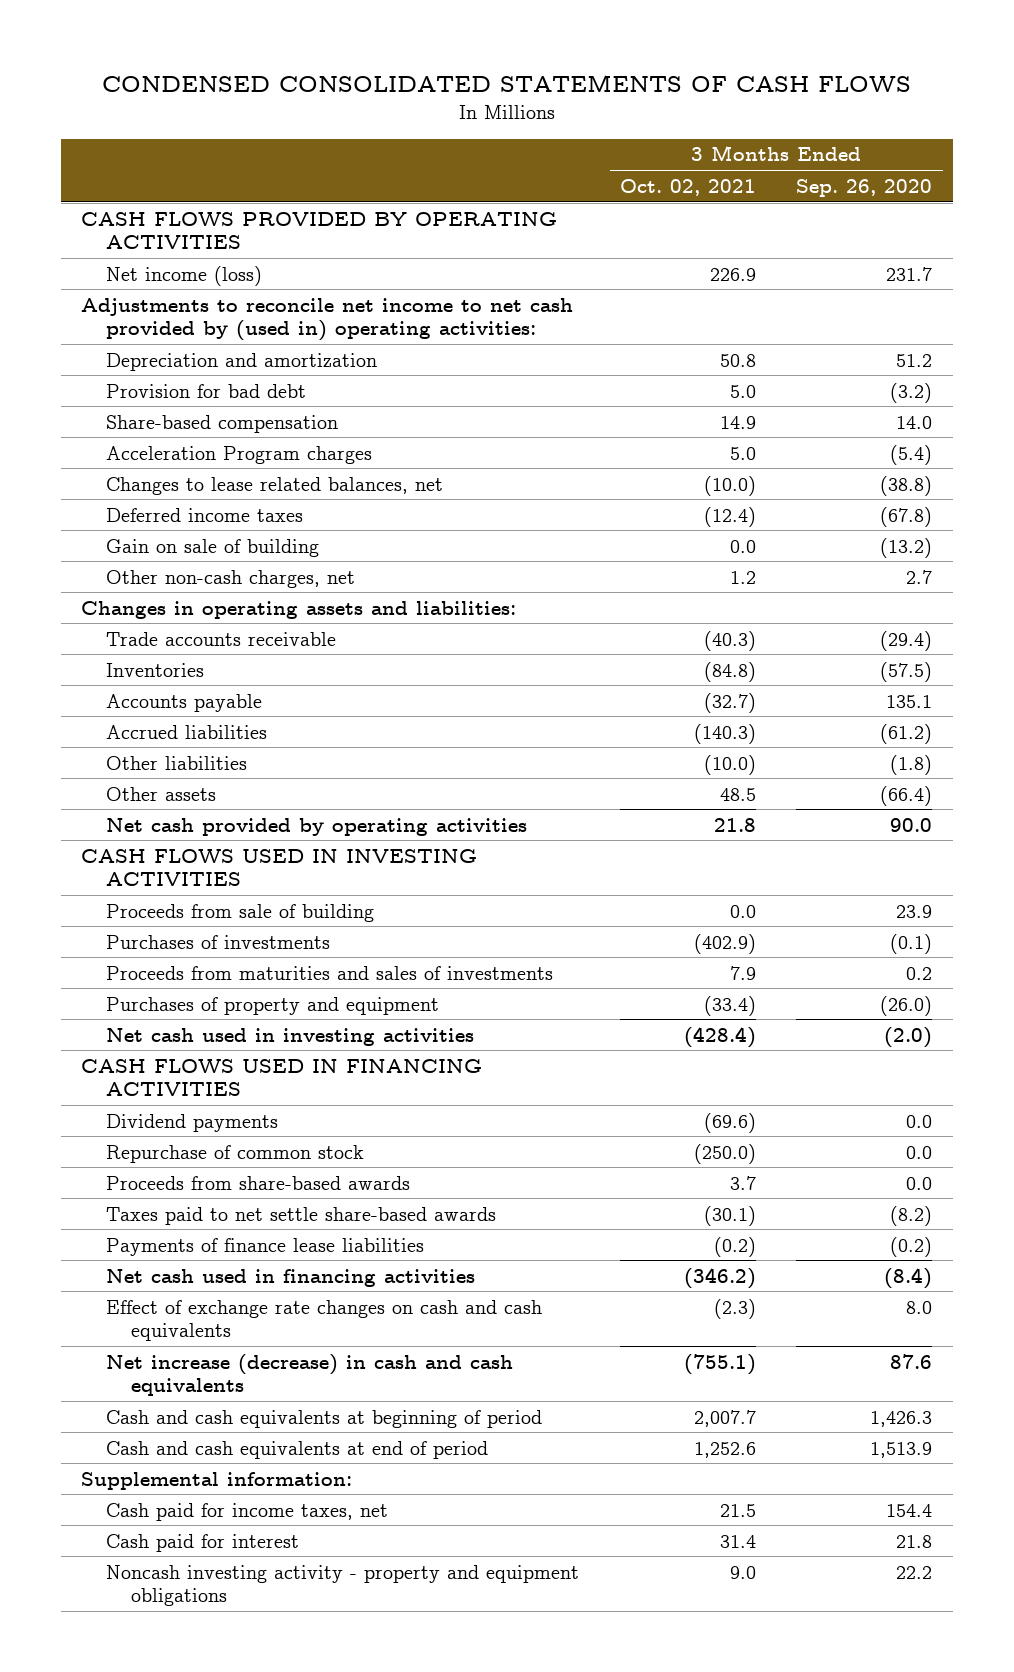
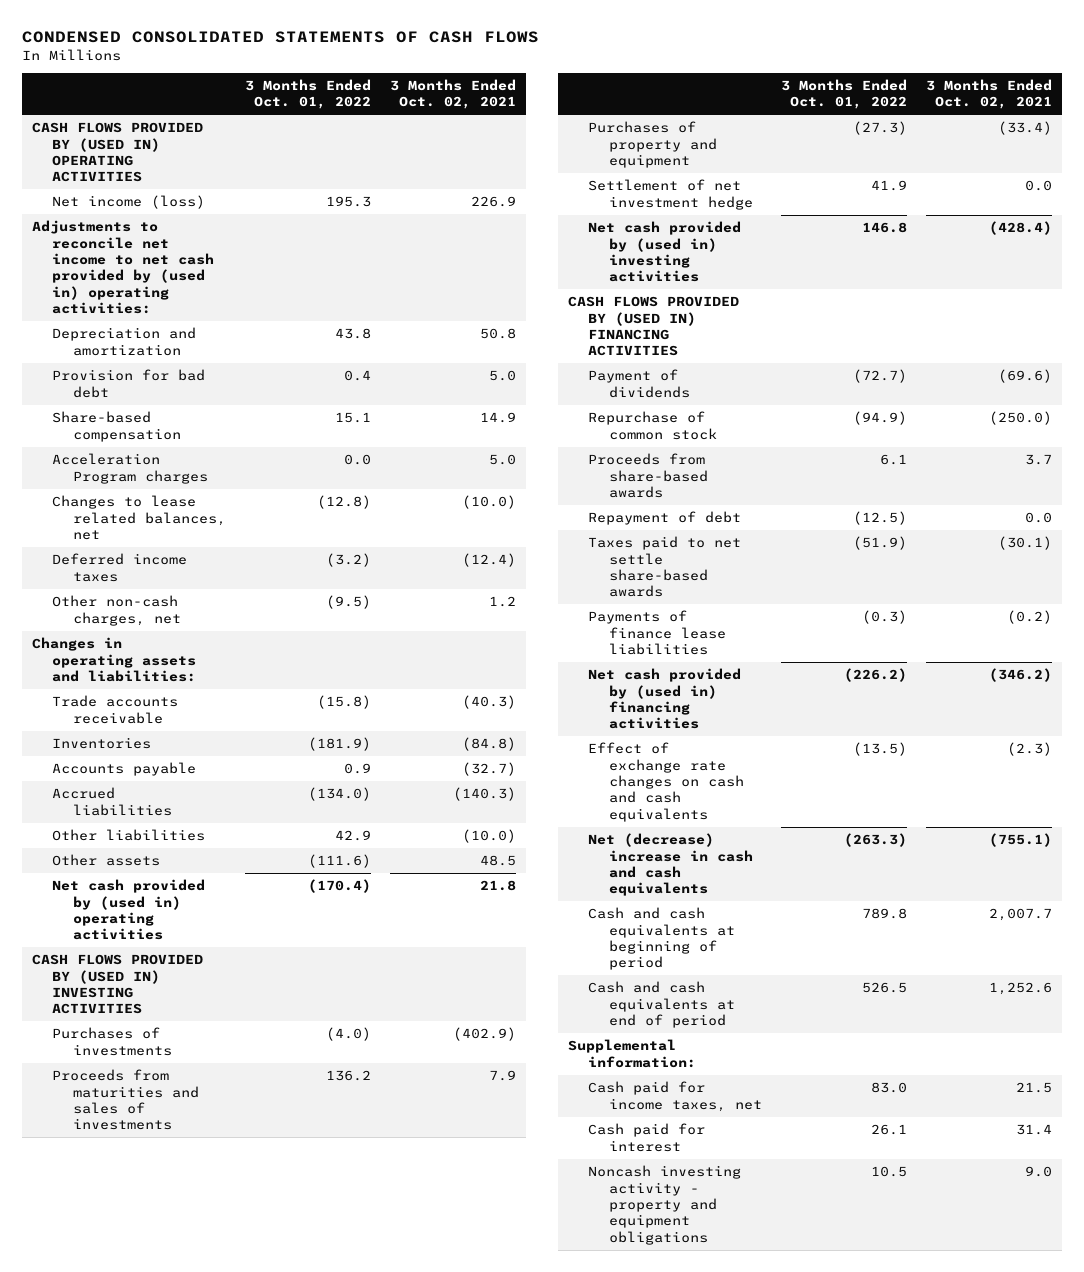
[796,178,933,197] Sep. 26, 2020 -> none
none -> [245,78,372,110] 3 Months Ended Oct. 01, 2022
[81,211,558,250] CASH FLOWS PROVIDED BY OPERATING ACTIVITIES -> [31,122,203,183] CASH FLOWS PROVIDED BY (USED IN) OPERATING ACTIVITIES
[106,538,320,557] Gain on sale of building -> none
[106,903,375,922] Proceeds from sale of building -> none
[106,817,528,836] Net cash provided by operating activities -> [52,879,206,941] Net cash provided by (used in) operating activities
[81,848,478,887] CASH FLOWS USED IN INVESTING ACTIVITIES -> [31,954,203,1015] CASH FLOWS PROVIDED BY (USED IN) INVESTING ACTIVITIES
none -> [588,179,753,210] Settlement of net investment hedge
[106,1027,475,1046] Net cash used in investing activities -> [588,221,742,283] Net cash provided by (used in) investing activities
[81,1058,483,1097] CASH FLOWS USED IN FINANCING ACTIVITIES -> [567,296,739,357] CASH FLOWS PROVIDED BY (USED IN) FINANCING ACTIVITIES
[106,1113,279,1132] Dividend payments -> [588,369,690,398] Payment of dividends
none -> [588,511,742,526] Repayment of debt
[106,1268,476,1287] Net cash used in financing activities -> [588,668,742,730] Net cash provided by (used in) financing activities
[106,1353,514,1397] Net increase (decrease) in cash and cash equivalents -> [588,833,753,897] Net (decrease) increase in cash and cash equivalents

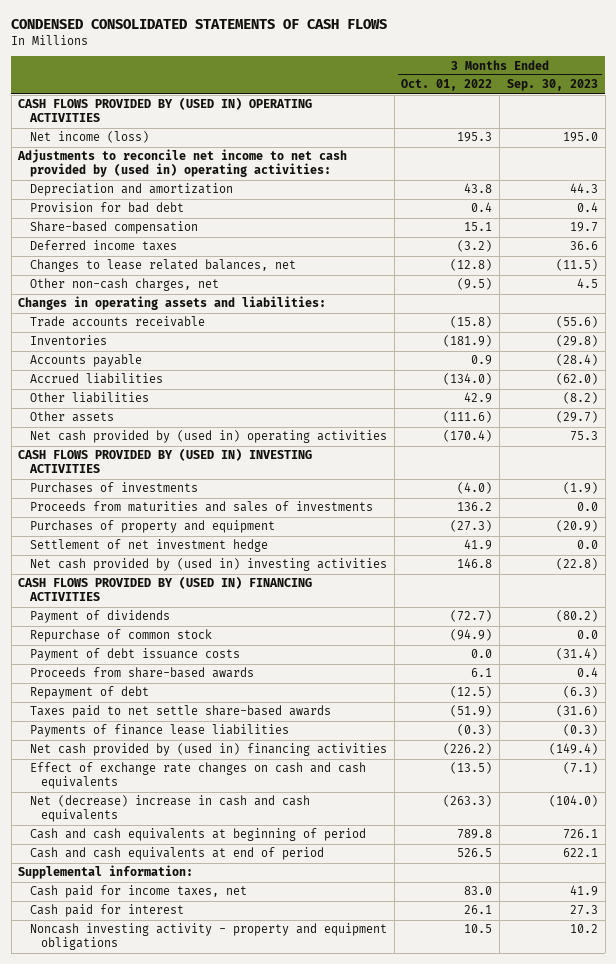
[390,78,517,110] 3 Months Ended Oct. 02, 2021 -> none
none -> [507,79,599,92] Sep. 30, 2023
[52,453,209,484] Acceleration Program charges -> none
[52,495,227,540] Changes to lease related balances, net -> [29,259,296,273] Changes to lease related balances, net
none -> [29,648,240,662] Payment of debt issuance costs

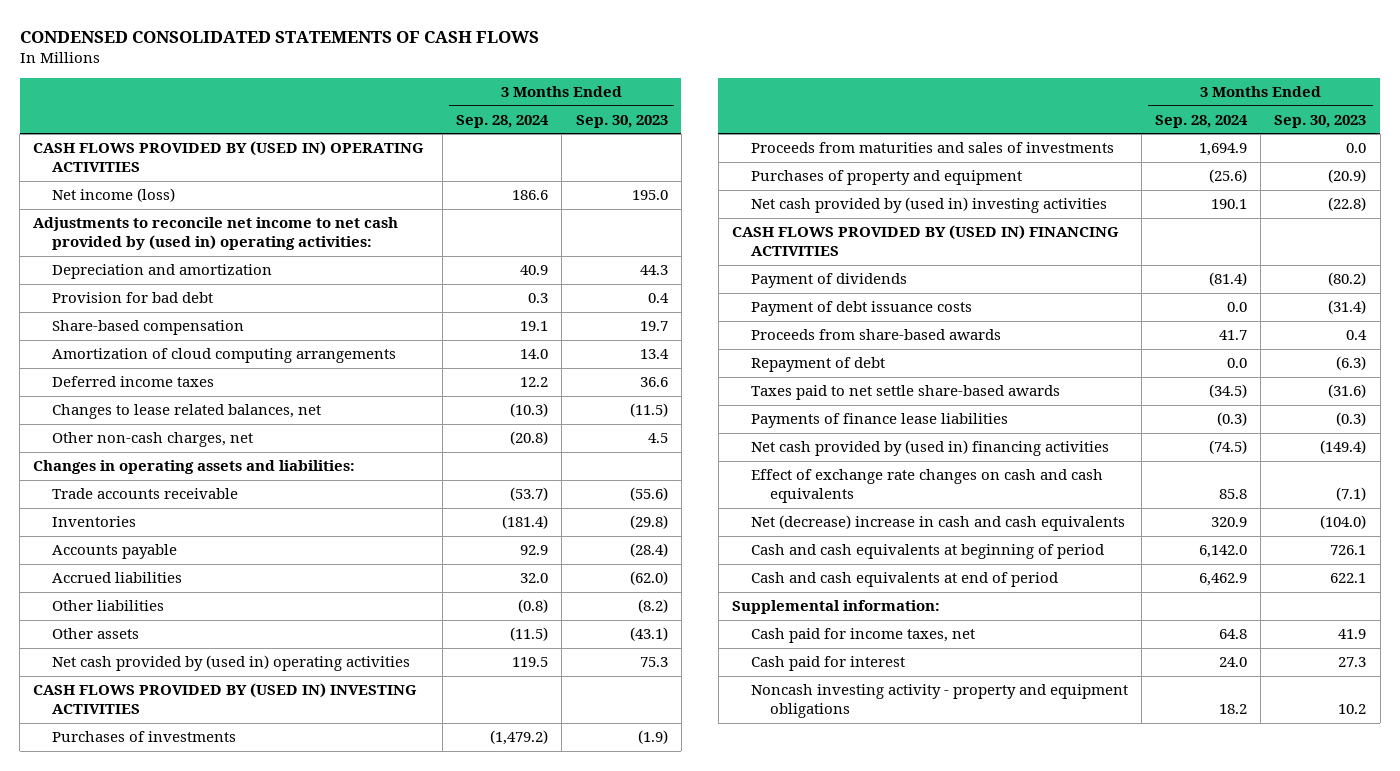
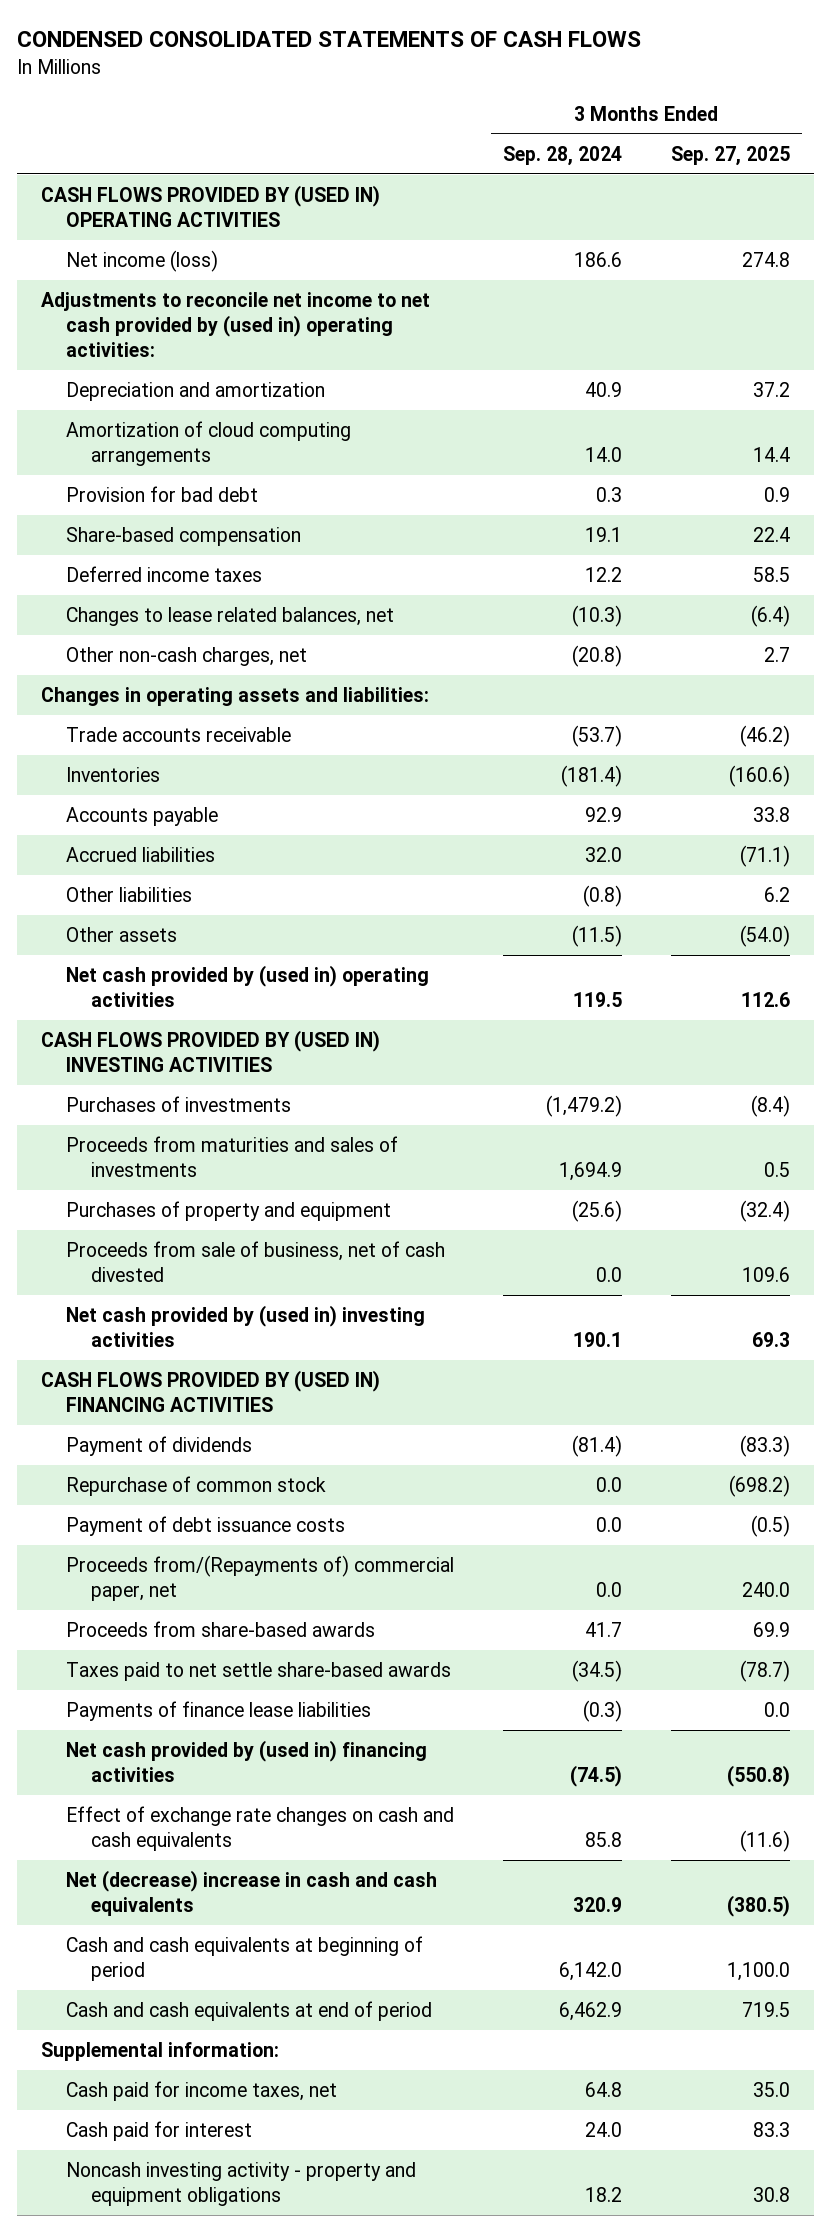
[575,114,668,128] Sep. 30, 2023 -> none
none -> [670,145,790,166] Sep. 27, 2025
[51,348,396,364] Amortization of cloud computing arrangements -> [66,421,352,467] Amortization of cloud computing arrangements
none -> [66,1241,446,1283] Proceeds from sale of business, net of cash divested
none -> [66,1476,327,1497] Repurchase of common stock
none -> [66,1555,455,1602] Proceeds from/(Repayments of) commercial paper, net
[750,357,885,373] Repayment of debt -> none

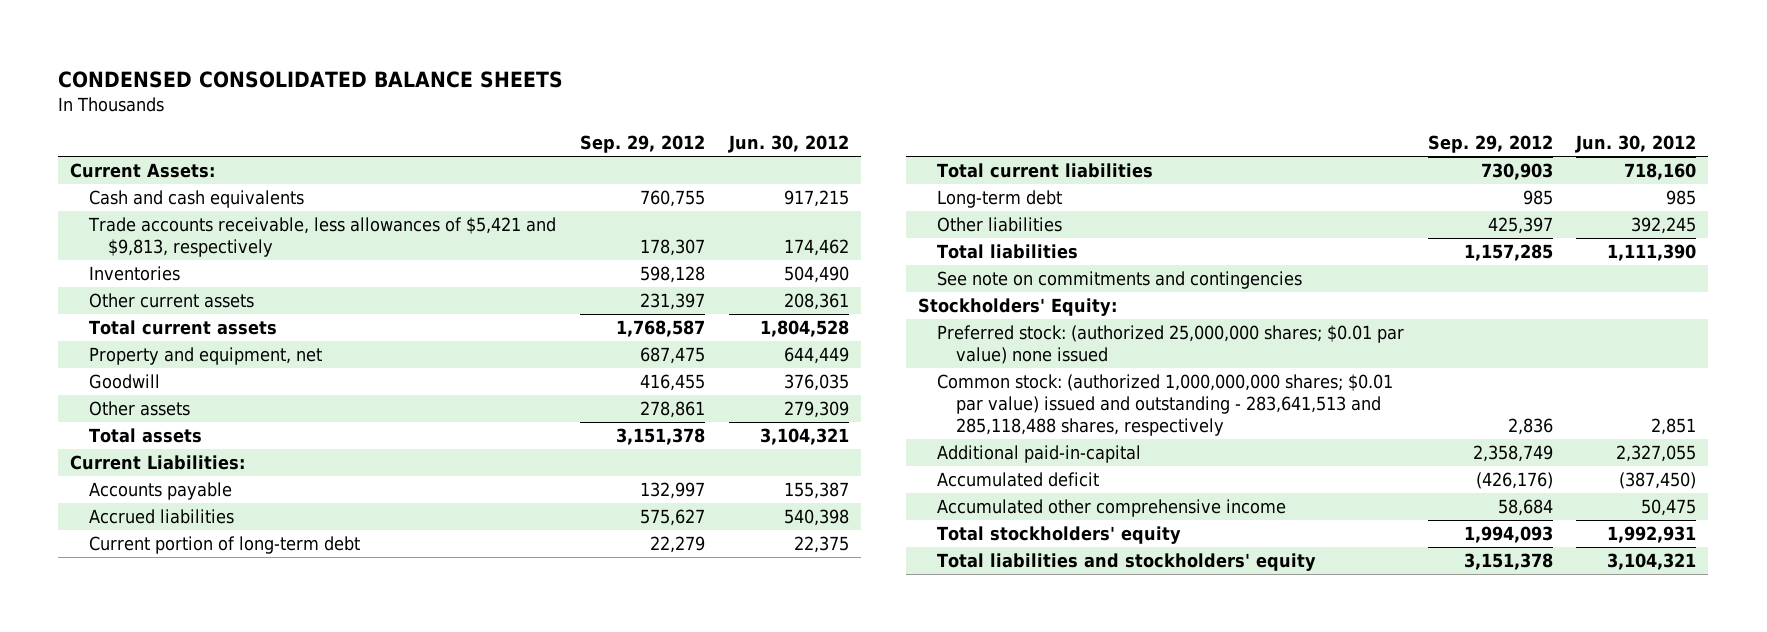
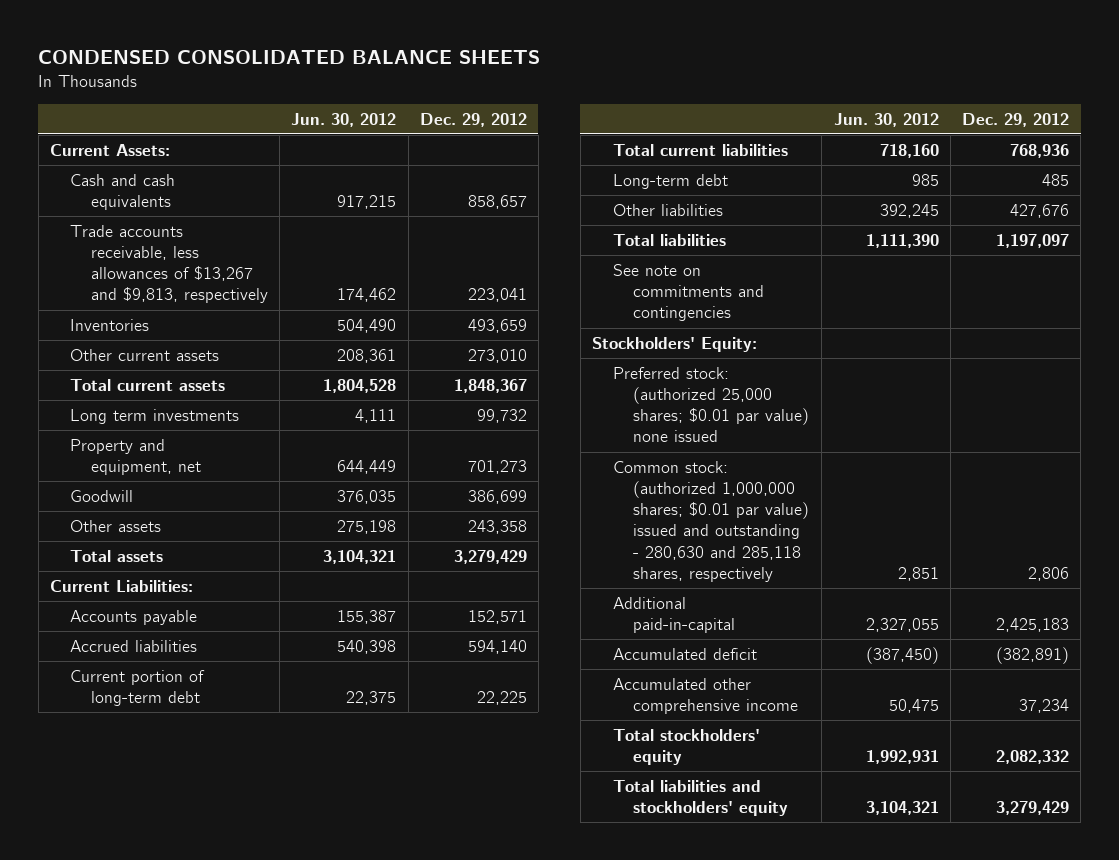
[580,135,706,154] Sep. 29, 2012 -> none
none -> [419,112,527,127] Dec. 29, 2012
[88,217,557,258] Trade accounts receivable, less allowances of $5,421 and $9,813, respectively -> [70,224,268,304] Trade accounts receivable, less allowances of $13,267 and $9,813, respectively
none -> [70,408,240,424] Long term investments
[783,401,849,419] 279,309 -> [337,519,397,534] 275,198
[936,325,1404,365] Preferred stock: (authorized 25,000,000 shares; $0.01 par value) none issued -> [612,366,810,443] Preferred stock: (authorized 25,000 shares; $0.01 par value) none issued
[936,374,1393,437] Common stock: (authorized 1,000,000,000 shares; $0.01 par value) issued and outstanding - 283,641,513 and 285,118,488 shares, respectively -> [612,460,810,582] Common stock: (authorized 1,000,000 shares; $0.01 par value) issued and outstanding - 280,630 and 285,118 shares, respectively

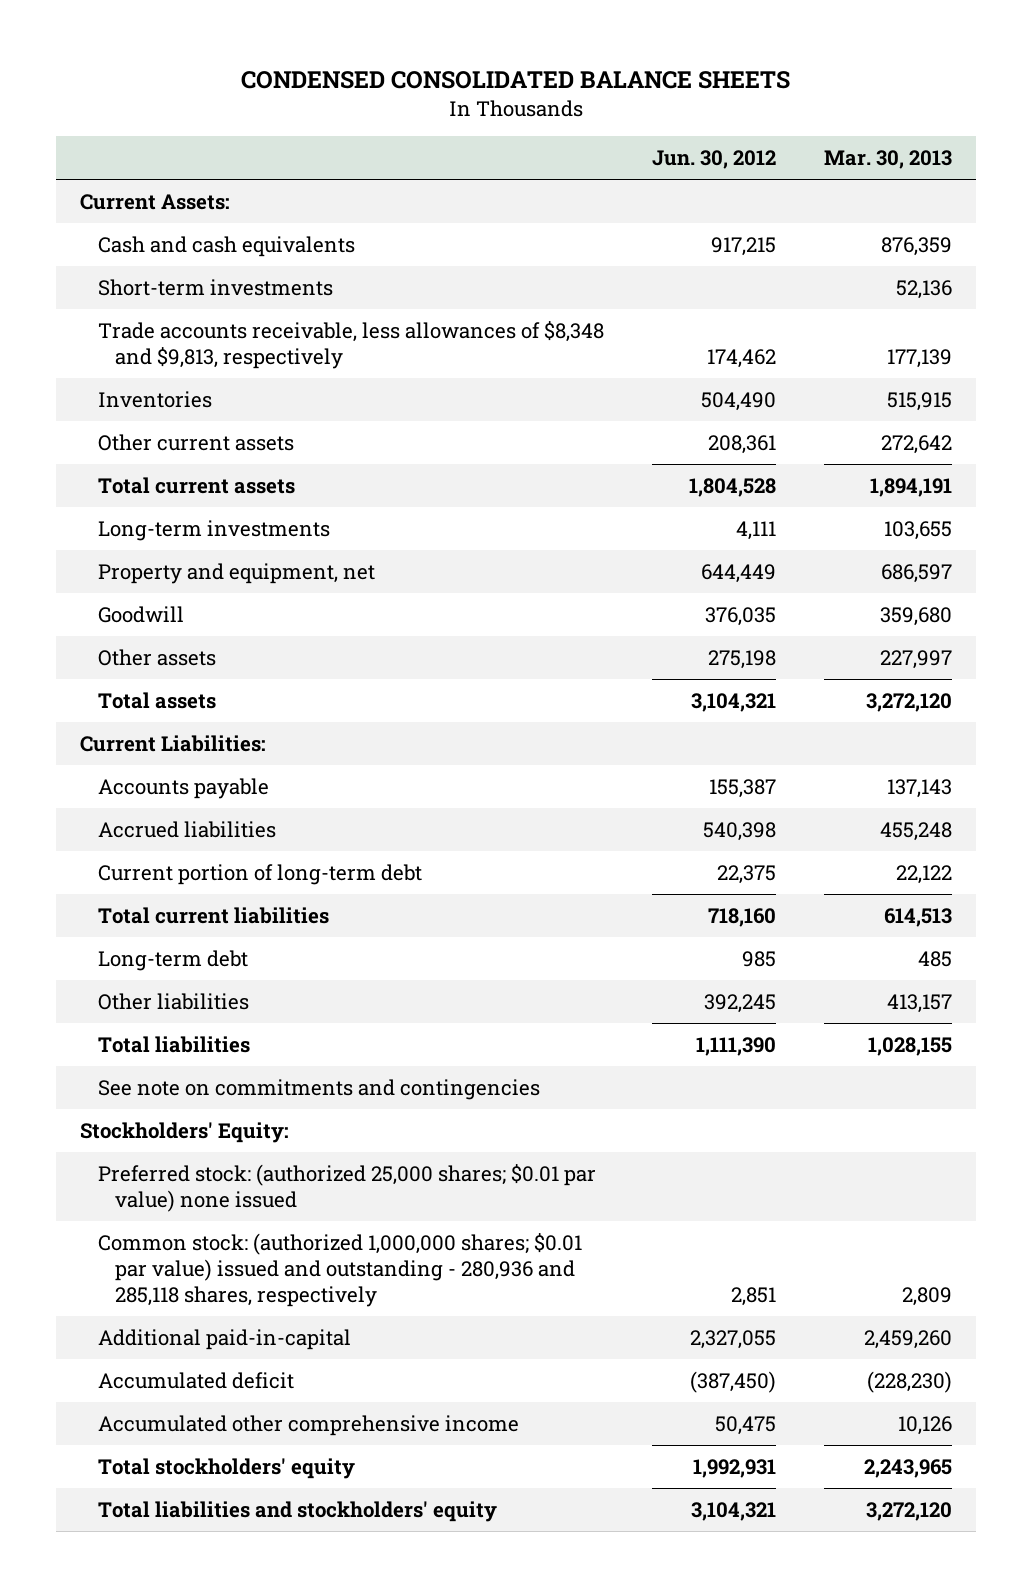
[419,112,527,127] Dec. 29, 2012 -> none
none -> [824,150,953,170] Mar. 30, 2013
none -> [97,278,333,296] Short-term investments
[70,224,268,304] Trade accounts receivable, less allowances of $13,267 and $9,813, respectively -> [97,320,604,370] Trade accounts receivable, less allowances of $8,348 and $9,813, respectively
[70,408,240,424] Long term investments -> [97,519,330,541] Long-term investments
[612,460,810,582] Common stock: (authorized 1,000,000 shares; $0.01 par value) issued and outstanding - 280,630 and 285,118 shares, respectively -> [97,1232,582,1308] Common stock: (authorized 1,000,000 shares; $0.01 par value) issued and outstanding - 280,936 and 285,118 shares, respectively

